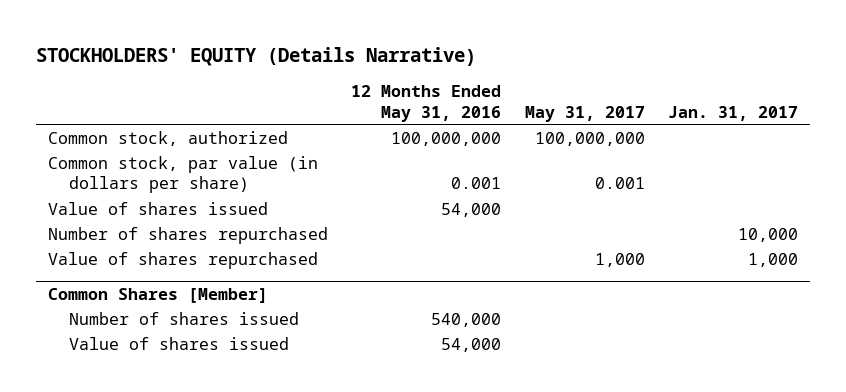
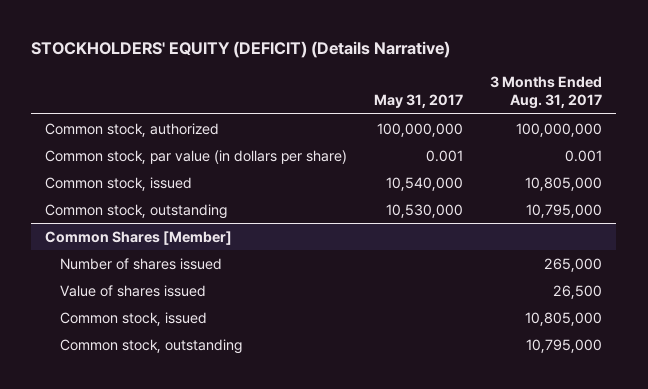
[36,47,477,67] STOCKHOLDERS' EQUITY (Details Narrative) -> [31,40,451,58] STOCKHOLDERS' EQUITY (DEFICIT) (Details Narrative)
[351,85,502,122] 12 Months Ended May 31, 2016 -> none
[668,105,799,121] Jan. 31, 2017 -> none
none -> [490,75,603,110] 3 Months Ended Aug. 31, 2017
[48,201,269,215] Value of shares issued -> none
[48,226,329,244] Number of shares repurchased -> none
[48,251,319,269] Value of shares repurchased -> none
none -> [45,176,193,191] Common stock, issued
none -> [45,203,228,219] Common stock, outstanding
none -> [60,311,208,326] Common stock, issued
none -> [60,338,243,354] Common stock, outstanding

